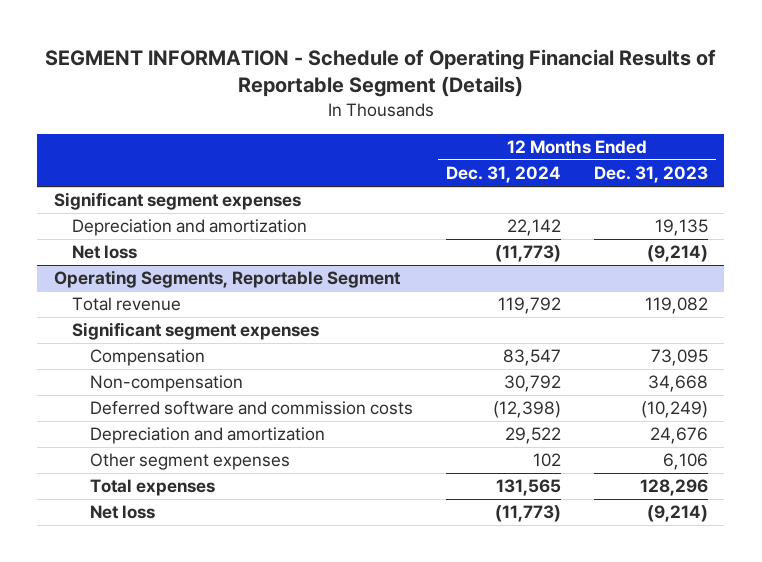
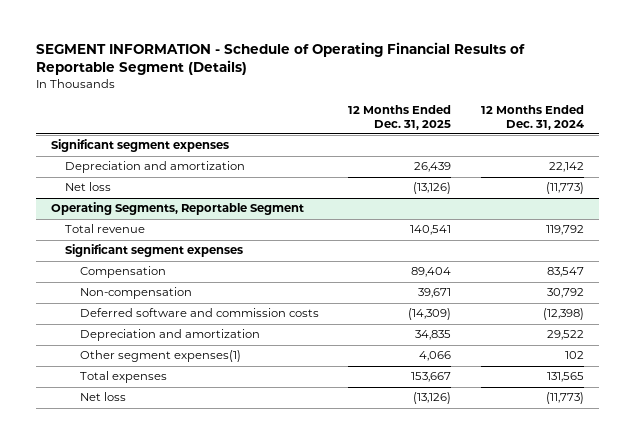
[593,166,708,184] Dec. 31, 2023 -> none
none -> [348,105,452,130] 12 Months Ended Dec. 31, 2025
[89,453,290,471] Other segment expenses -> [79,350,241,363] Other segment expenses(1)

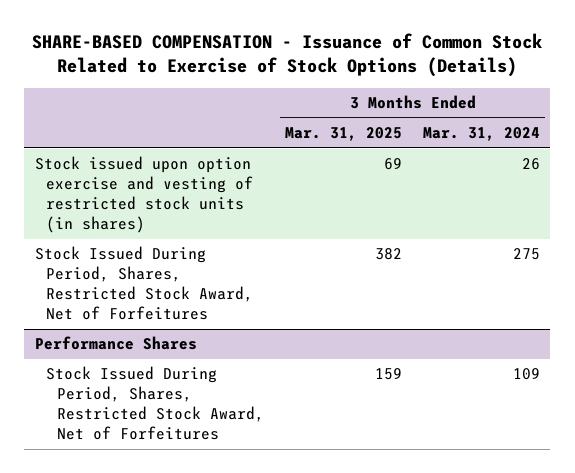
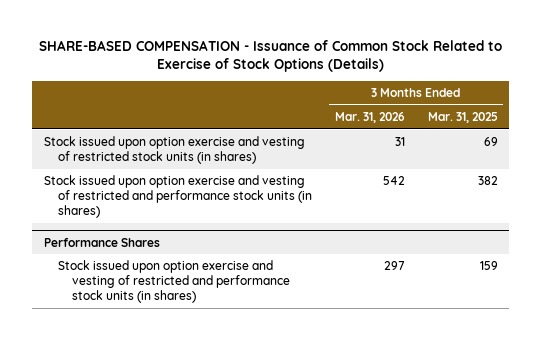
[423,126,541,141] Mar. 31, 2024 -> none
none -> [334,112,405,124] Mar. 31, 2026
[34,246,253,321] Stock Issued During Period, Shares, Restricted Stock Award, Net of Forfeitures -> [43,175,312,218] Stock issued upon option exercise and vesting of restricted and performance stock units (in shares)
[45,366,265,441] Stock Issued During Period, Shares, Restricted Stock Award, Net of Forfeitures -> [57,260,291,303] Stock issued upon option exercise and vesting of restricted and performance stock units (in shares)

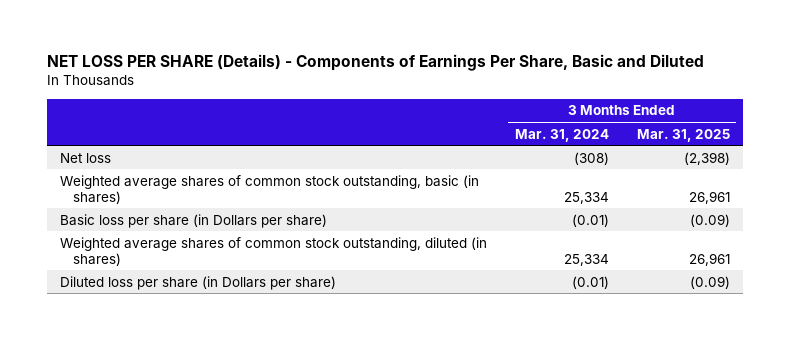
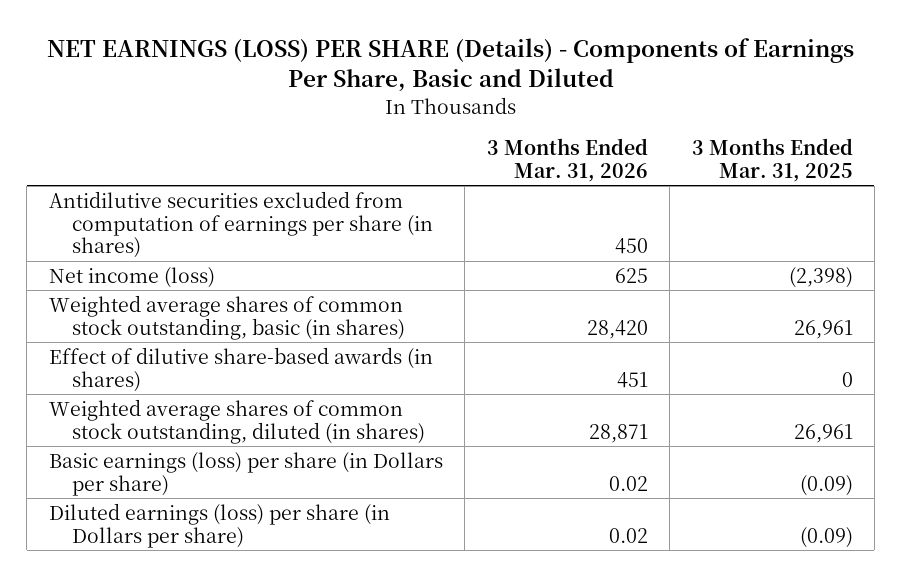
[46,54,704,72] NET LOSS PER SHARE (Details) - Components of Earnings Per Share, Basic and Diluted -> [46,37,854,92] NET EARNINGS (LOSS) PER SHARE (Details) - Components of Earnings Per Share, Basic and Diluted
[514,128,609,142] Mar. 31, 2024 -> none
none -> [486,138,648,182] 3 Months Ended Mar. 31, 2026
none -> [48,190,433,259] Antidilutive securities excluded from computation of earnings per share (in shares)
[60,152,112,163] Net loss -> [48,266,215,288] Net income (loss)
[60,213,328,228] Basic loss per share (in Dollars per share) -> none
none -> [48,346,433,392] Effect of dilutive share-based awards (in shares)
none -> [48,451,443,496] Basic earnings (loss) per share (in Dollars per share)
[60,275,337,290] Diluted loss per share (in Dollars per share) -> [48,502,390,548] Diluted earnings (loss) per share (in Dollars per share)

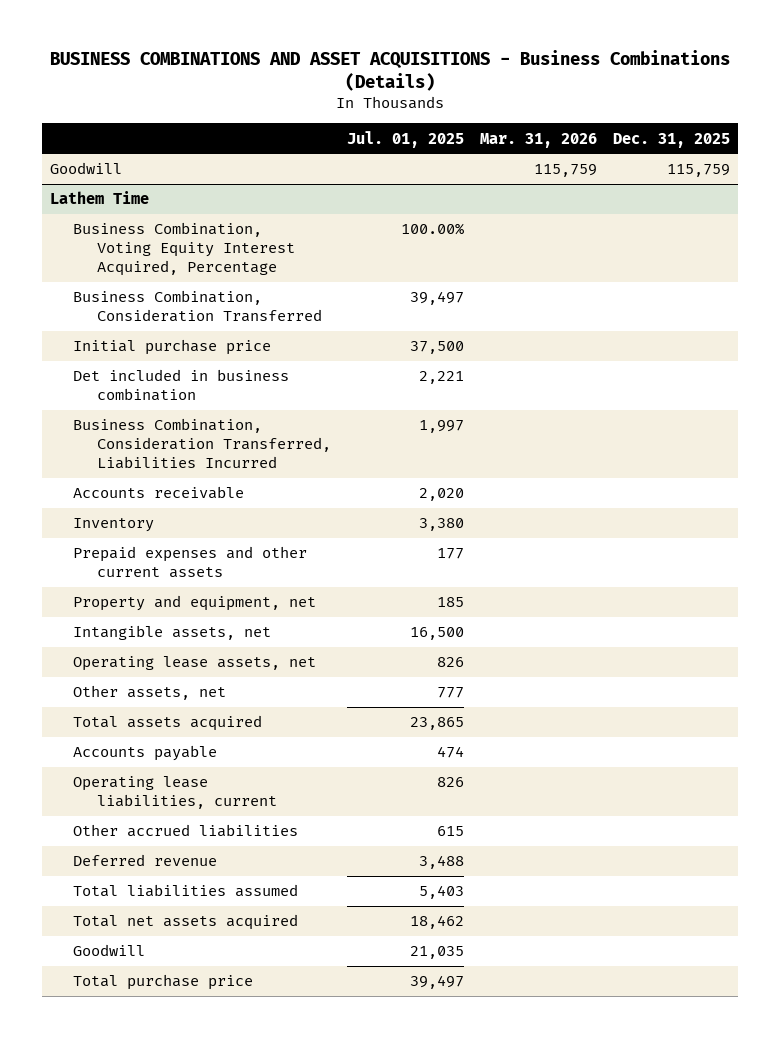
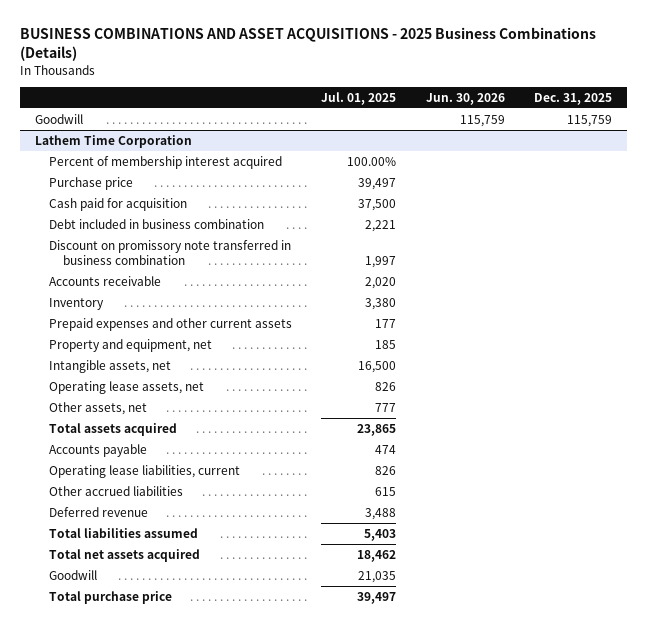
[49,50,730,92] BUSINESS COMBINATIONS AND ASSET ACQUISITIONS - Business Combinations (Details) -> [20,27,597,62] BUSINESS COMBINATIONS AND ASSET ACQUISITIONS - 2025 Business Combinations (Details)
[479,132,597,148] Mar. 31, 2026 -> none
none -> [425,92,505,105] Jun. 30, 2026
[49,191,149,205] Lathem Time -> [35,134,193,148] Lathem Time Corporation
[73,222,295,276] Business Combination, Voting Equity Interest Acquired, Percentage -> [49,155,283,169] Percent of membership interest acquired
[73,290,322,323] Business Combination, Consideration Transferred -> [49,176,134,190] Purchase price
[73,339,272,356] Initial purchase price -> [49,197,188,211] Cash paid for acquisition
[73,369,290,402] Det included in business combination -> [49,218,265,229] Debt included in business combination
[73,418,331,469] Business Combination, Consideration Transferred, Liabilities Incurred -> [49,239,292,266] Discount on promissory note transferred in business combination

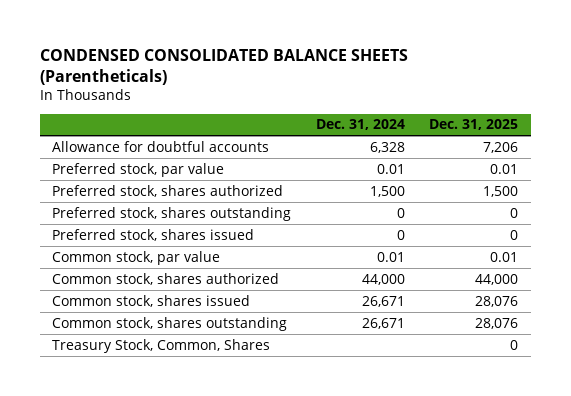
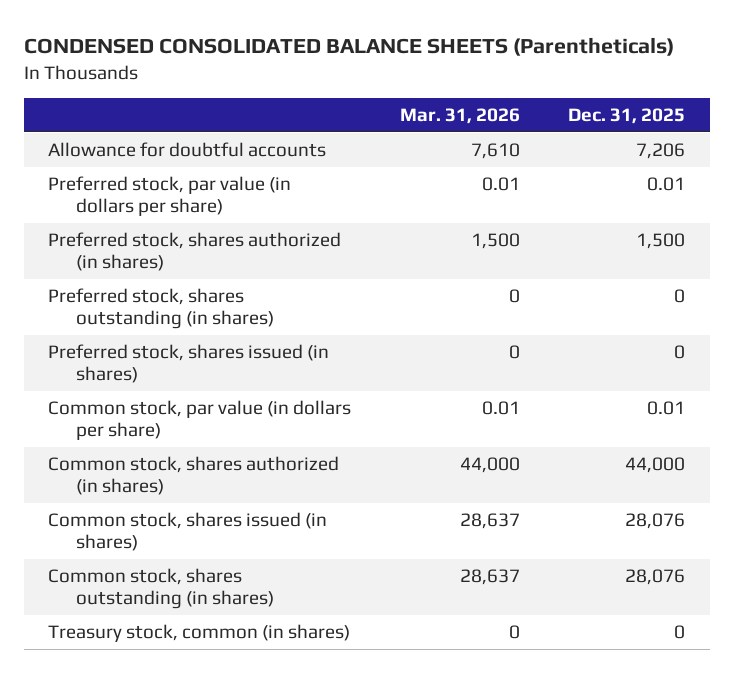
[315,119,405,131] Dec. 31, 2024 -> none
none -> [399,107,520,124] Mar. 31, 2026
[52,162,225,177] Preferred stock, par value -> [48,176,292,217] Preferred stock, par value (in dollars per share)
[52,184,284,197] Preferred stock, shares authorized -> [48,232,342,272] Preferred stock, shares authorized (in shares)
[52,206,292,221] Preferred stock, shares outstanding -> [48,288,274,330] Preferred stock, shares outstanding (in shares)
[52,228,255,241] Preferred stock, shares issued -> [48,344,330,384] Preferred stock, shares issued (in shares)
[52,250,221,265] Common stock, par value -> [48,400,352,441] Common stock, par value (in dollars per share)
[52,272,280,285] Common stock, shares authorized -> [48,456,340,496] Common stock, shares authorized (in shares)
[52,294,251,307] Common stock, shares issued -> [48,512,328,552] Common stock, shares issued (in shares)
[52,316,288,331] Common stock, shares outstanding -> [48,568,274,610] Common stock, shares outstanding (in shares)
[52,338,271,353] Treasury Stock, Common, Shares -> [48,624,351,643] Treasury stock, common (in shares)

